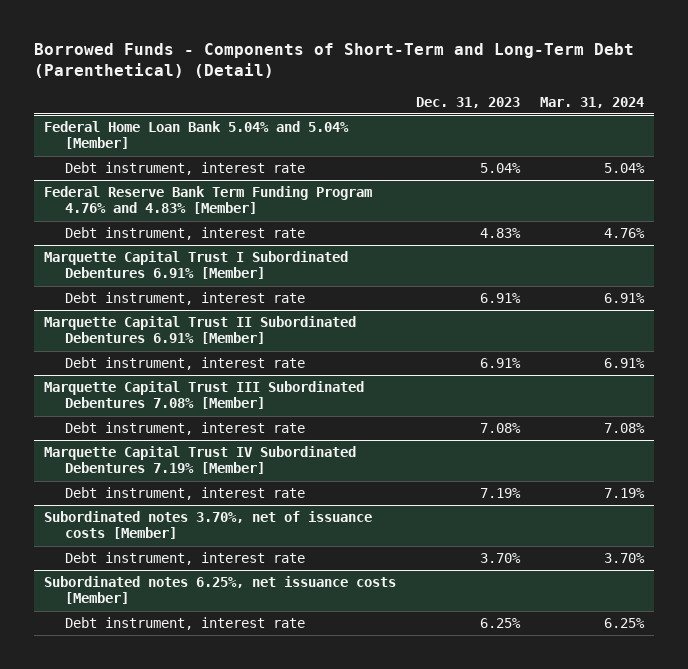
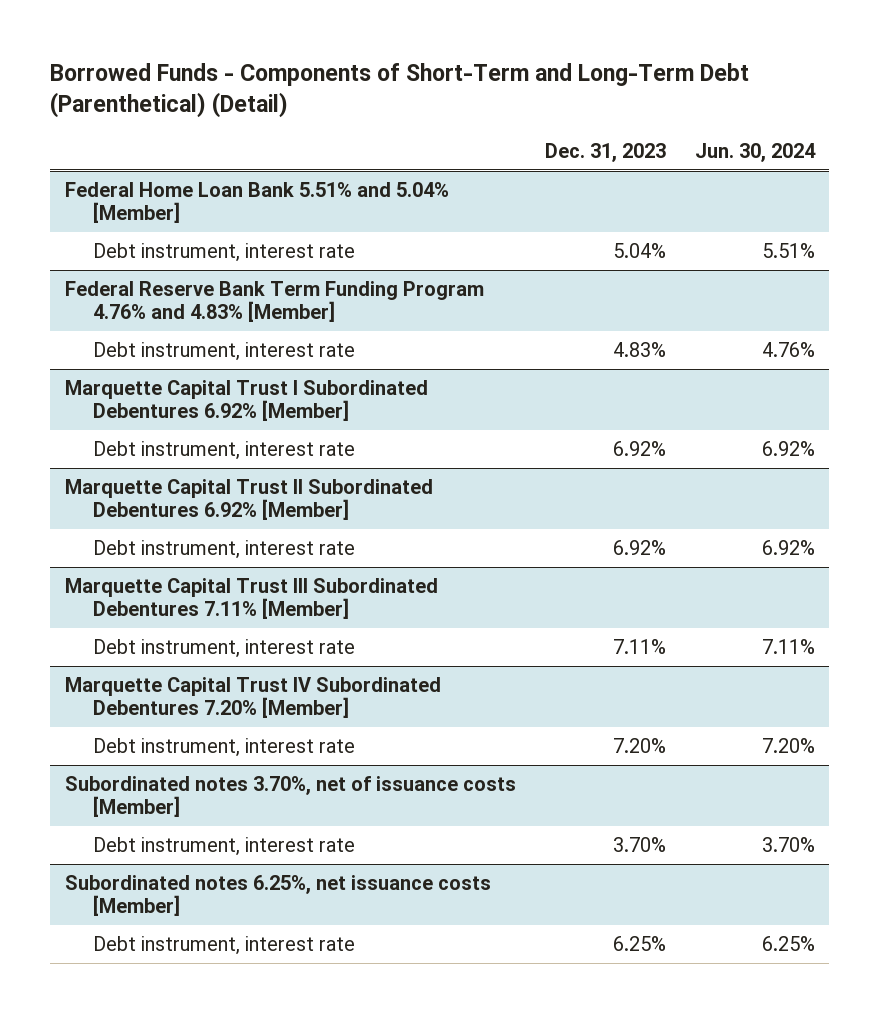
[539,96,644,108] Mar. 31, 2024 -> none
none -> [694,142,816,162] Jun. 30, 2024
[43,121,349,150] Federal Home Loan Bank 5.04% and 5.04% [Member] -> [64,181,449,223] Federal Home Loan Bank 5.51% and 5.04% [Member]
[43,251,348,280] Marquette Capital Trust I Subordinated Debentures 6.91% [Member] -> [64,379,428,421] Marquette Capital Trust I Subordinated Debentures 6.92% [Member]
[479,293,521,304] 6.91% -> [612,440,666,456] 6.92%
[43,316,356,345] Marquette Capital Trust II Subordinated Debentures 6.91% [Member] -> [64,478,433,520] Marquette Capital Trust II Subordinated Debentures 6.92% [Member]
[479,358,521,369] 6.91% -> [612,539,666,555] 6.92%
[43,381,364,410] Marquette Capital Trust III Subordinated Debentures 7.08% [Member] -> [64,577,438,619] Marquette Capital Trust III Subordinated Debentures 7.11% [Member]
[479,423,521,434] 7.08% -> [612,638,666,654] 7.11%
[43,446,356,475] Marquette Capital Trust IV Subordinated Debentures 7.19% [Member] -> [64,676,441,718] Marquette Capital Trust IV Subordinated Debentures 7.20% [Member]
[479,488,521,499] 7.19% -> [612,737,666,753] 7.20%

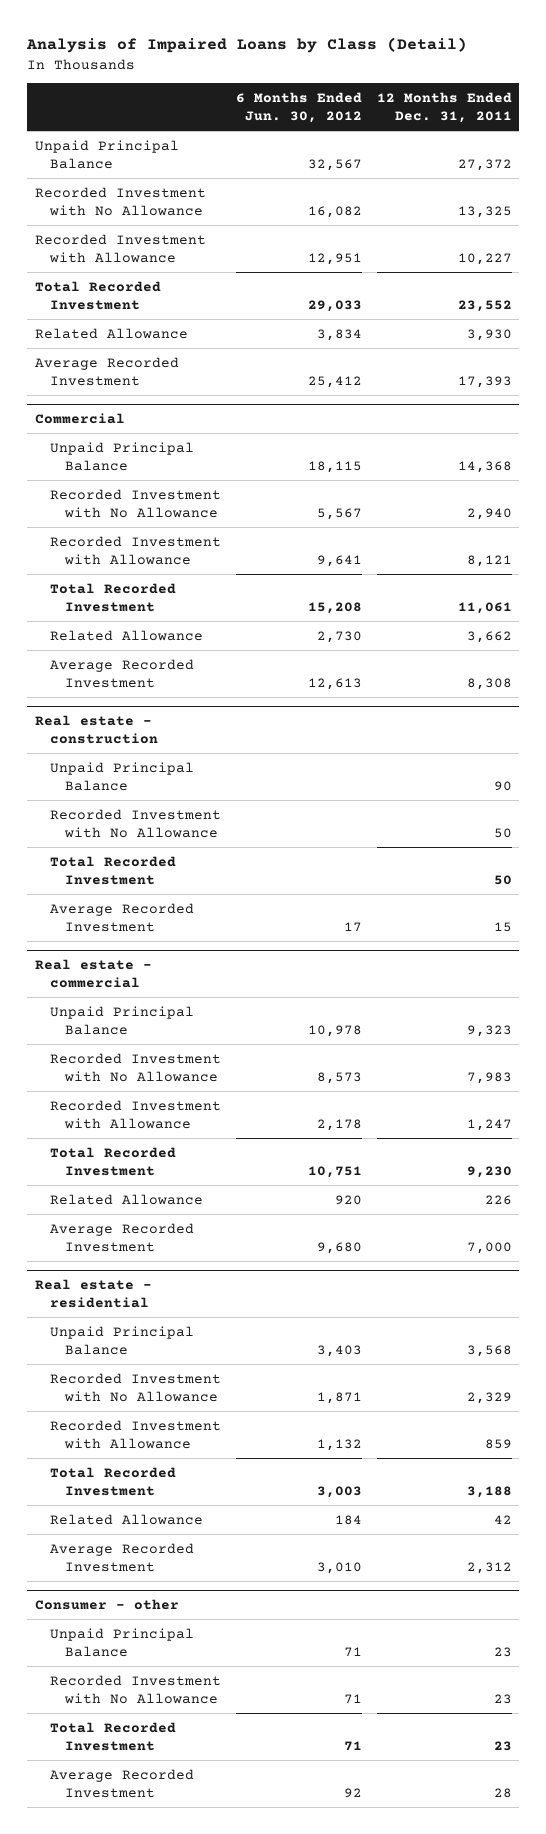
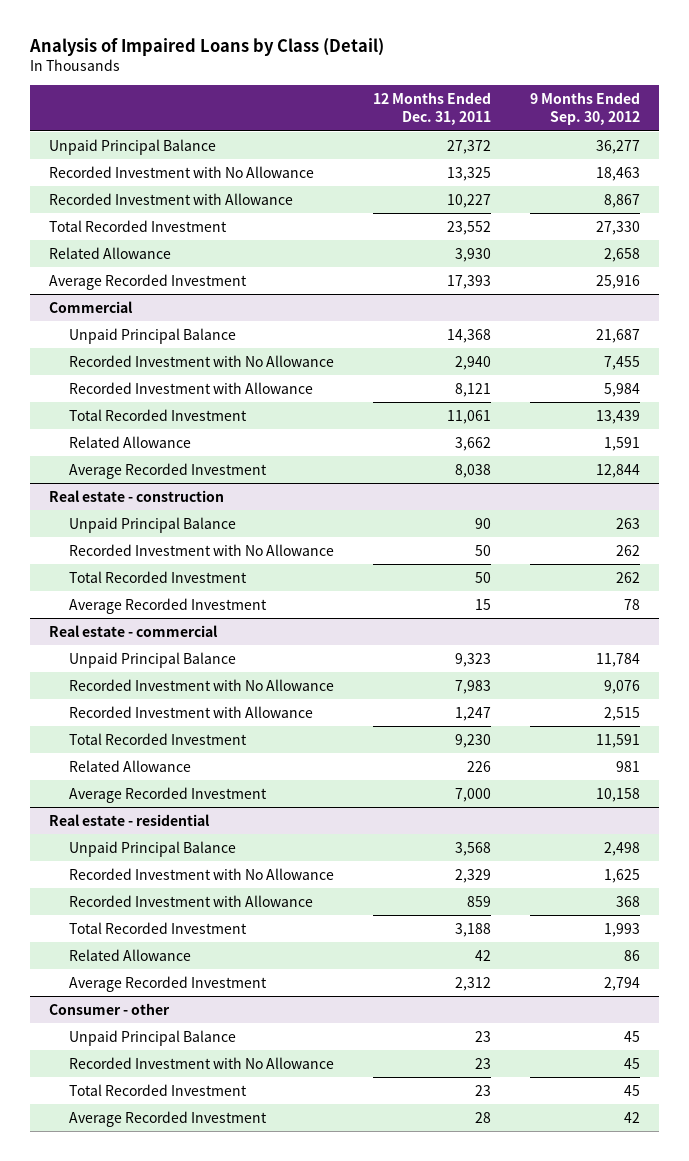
[235,91,362,123] 6 Months Ended Jun. 30, 2012 -> none
none -> [529,92,640,126] 9 Months Ended Sep. 30, 2012
[466,677,512,690] 8,308 -> [454,463,491,478] 8,038

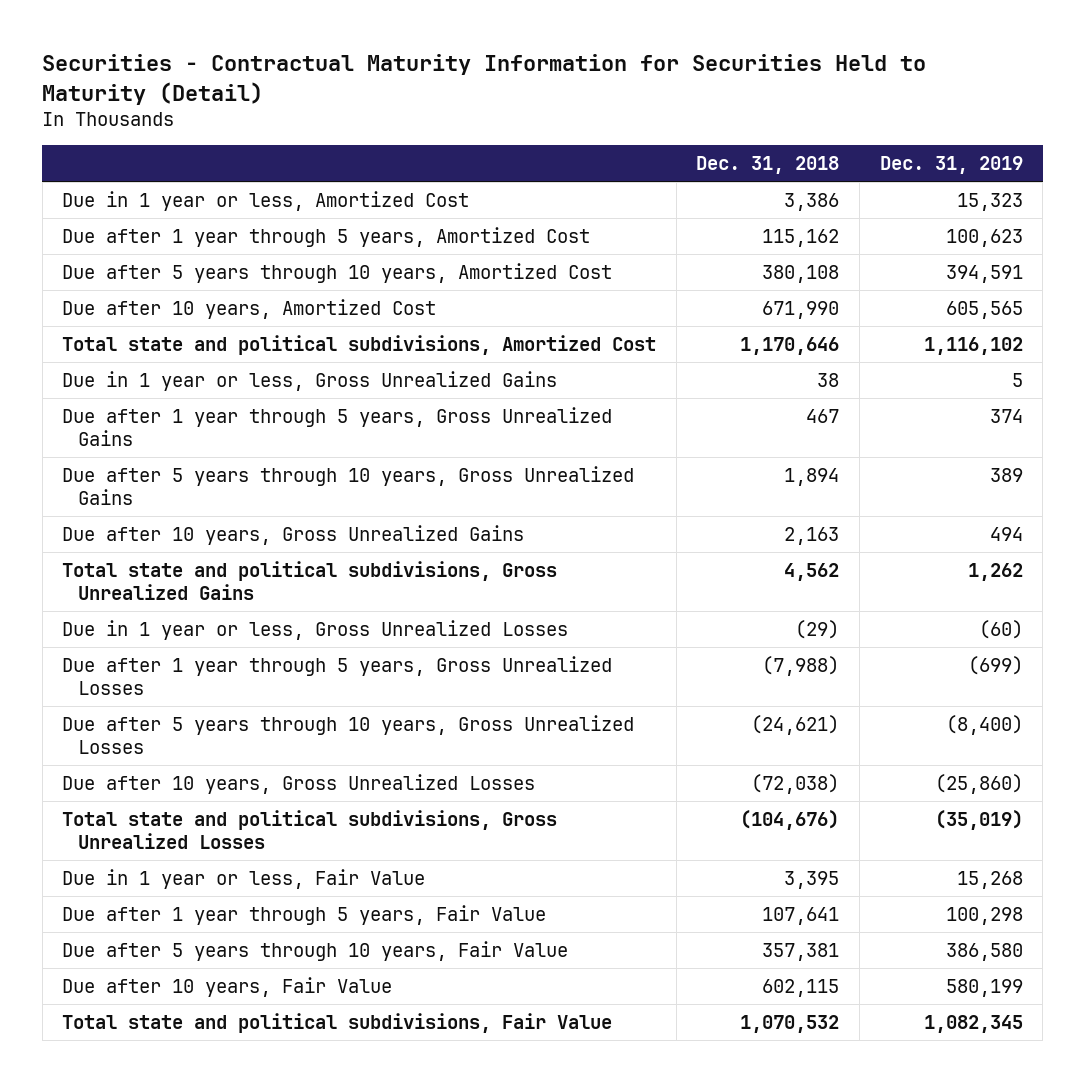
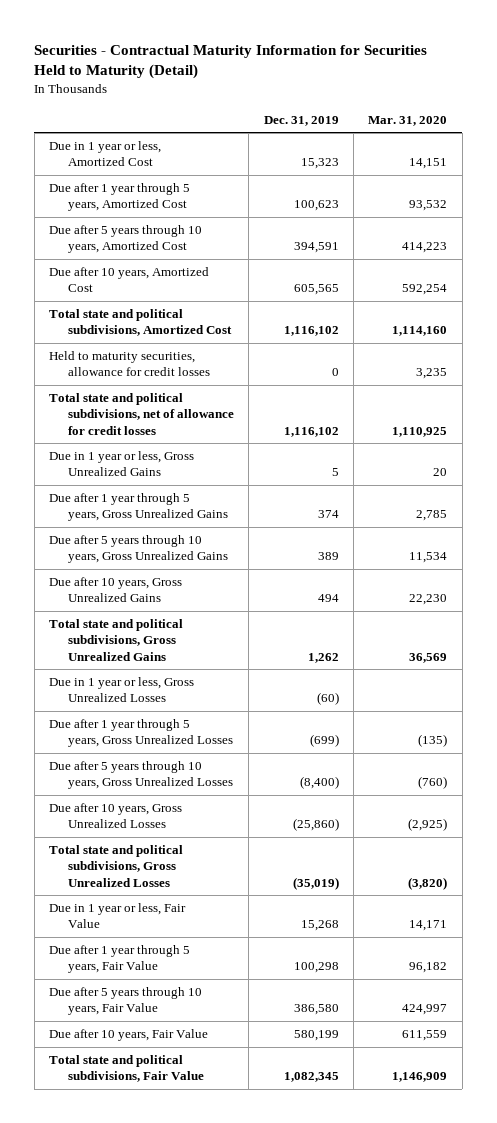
[696,156,840,175] Dec. 31, 2018 -> none
none -> [368,115,448,126] Mar. 31, 2020
none -> [49,351,210,377] Held to maturity securities, allowance for credit losses
none -> [49,393,234,435] Total state and political subdivisions, net of allowance for credit losses

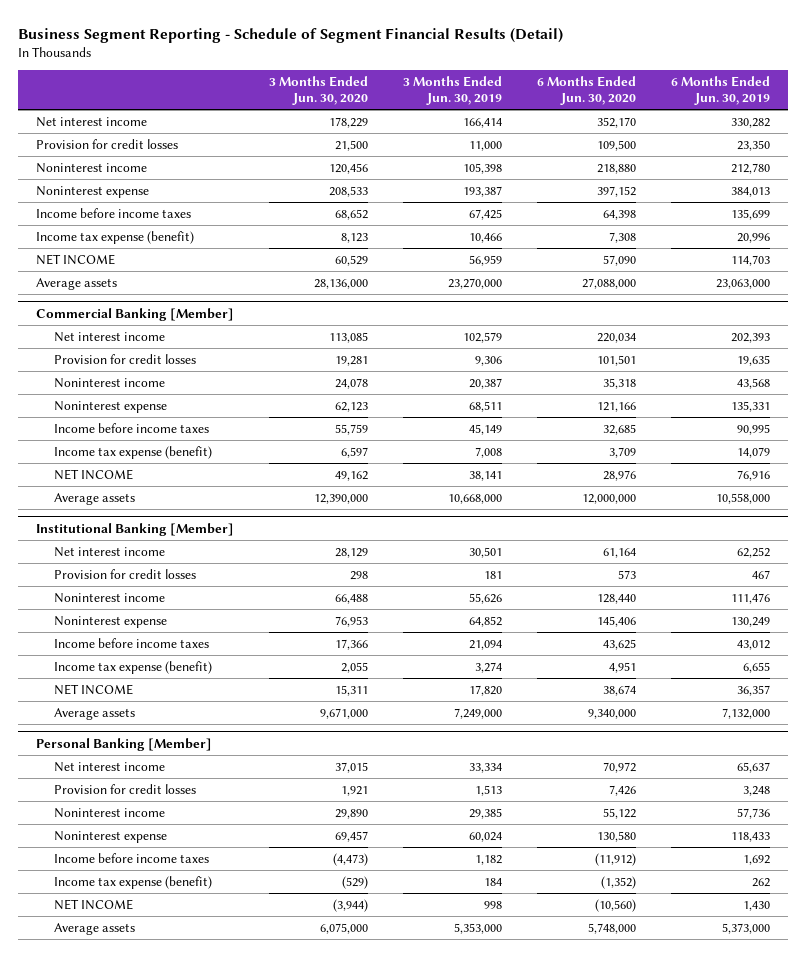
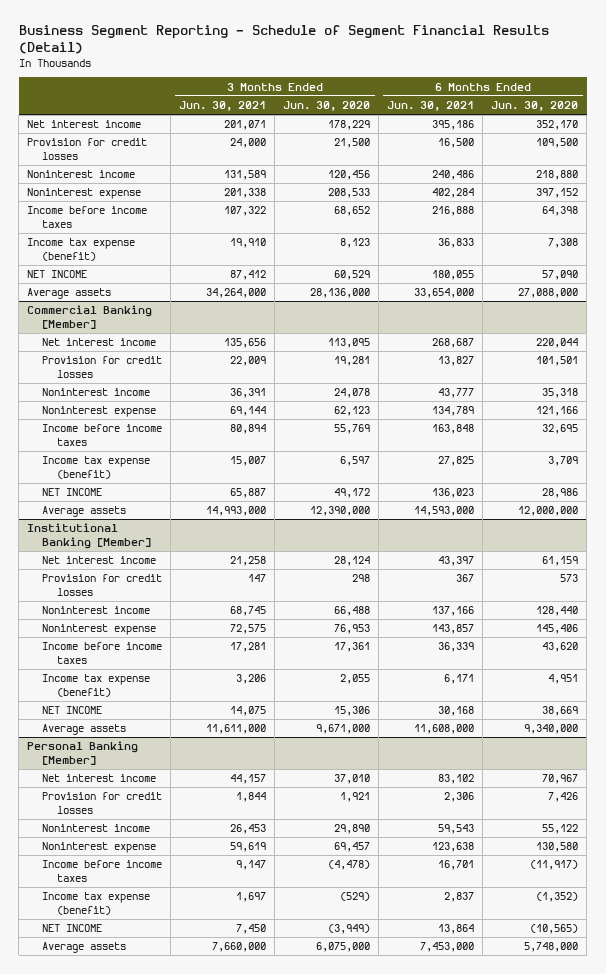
[402,76,502,106] 3 Months Ended Jun. 30, 2019 -> none
[671,76,771,106] 6 Months Ended Jun. 30, 2019 -> none
none -> [179,100,267,111] Jun. 30, 2021
none -> [387,100,475,111] Jun. 30, 2021
[328,331,368,343] 113,085 -> [328,338,371,349] 113,095
[597,332,637,343] 220,034 -> [536,338,579,349] 220,044
[334,423,368,435] 55,759 -> [334,424,371,435] 55,769
[603,423,637,435] 32,685 -> [542,424,579,435] 32,695
[334,470,368,481] 49,162 -> [334,488,371,499] 49,172
[603,469,637,481] 28,976 -> [542,488,579,499] 28,986
[334,547,368,558] 28,129 -> [334,556,371,567] 28,124
[603,547,637,558] 61,164 -> [542,556,579,567] 61,159
[334,638,368,650] 17,366 -> [334,642,371,653] 17,361
[603,638,637,650] 43,625 -> [542,642,579,653] 43,620
[334,684,368,696] 15,311 -> [334,706,371,717] 15,306
[603,684,637,696] 38,674 -> [542,706,579,717] 38,669
[334,761,368,773] 37,015 -> [334,774,371,785] 37,010
[603,761,637,773] 70,972 -> [542,774,579,785] 70,967
[332,852,368,866] (4,473) -> [328,860,371,871] (4,478)
[595,852,637,866] (11,912) -> [530,860,579,871] (11,917)
[332,898,368,912] (3,944) -> [328,924,371,935] (3,949)
[595,898,637,912] (10,560) -> [530,924,579,935] (10,565)

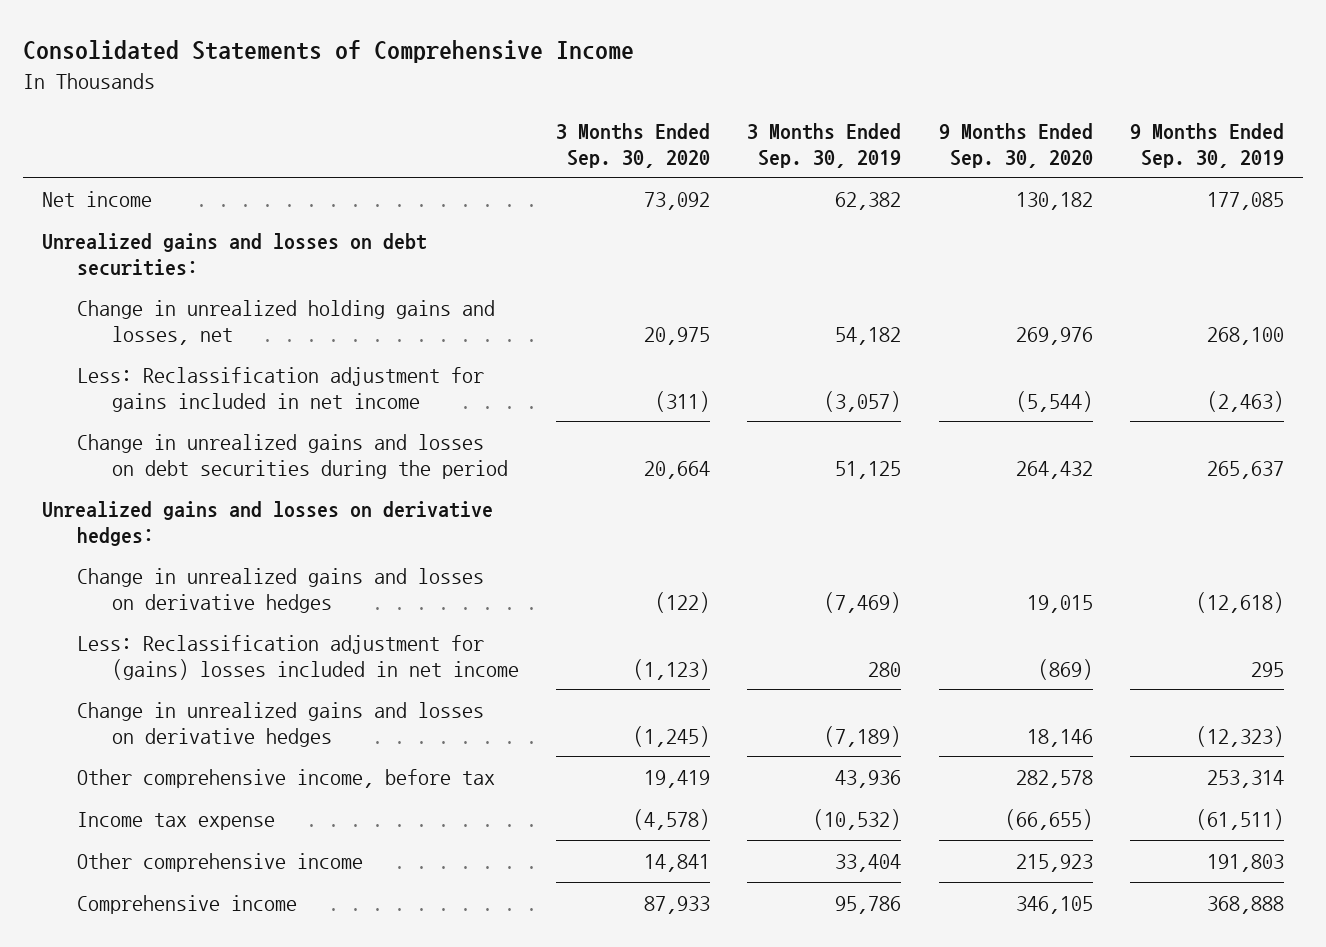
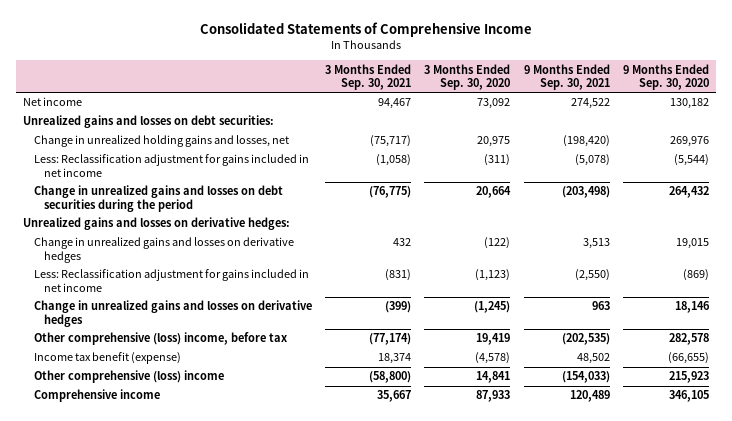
[747,122,902,168] 3 Months Ended Sep. 30, 2019 -> none
[1130,122,1285,168] 9 Months Ended Sep. 30, 2019 -> none
none -> [324,63,411,90] 3 Months Ended Sep. 30, 2021
none -> [523,63,610,90] 9 Months Ended Sep. 30, 2021
[76,634,519,680] Less: Reclassification adjustment for (gains) losses included in net income -> [33,269,309,292] Less: Reclassification adjustment for gains included in net income
[76,768,495,788] Other comprehensive income, before tax -> [33,332,287,346] Other comprehensive (loss) income, before tax
[76,811,275,830] Income tax expense -> [33,352,181,365] Income tax benefit (expense)
[76,852,363,872] Other comprehensive income -> [33,370,224,384] Other comprehensive (loss) income

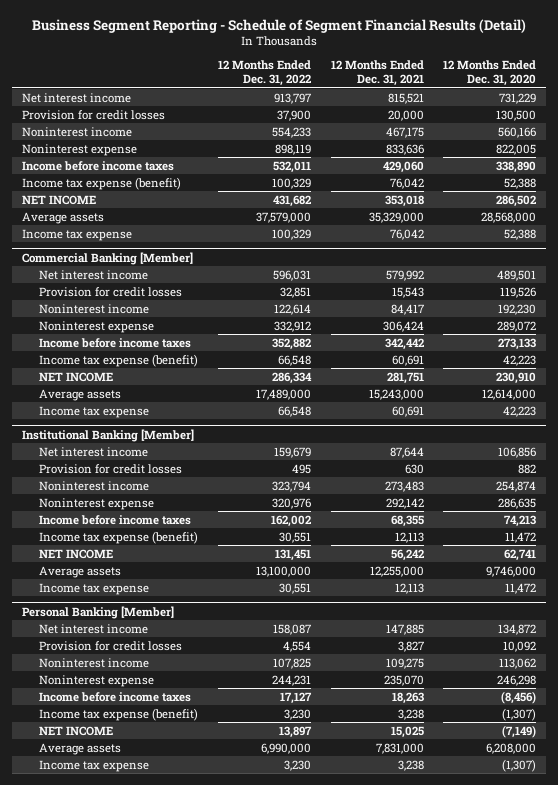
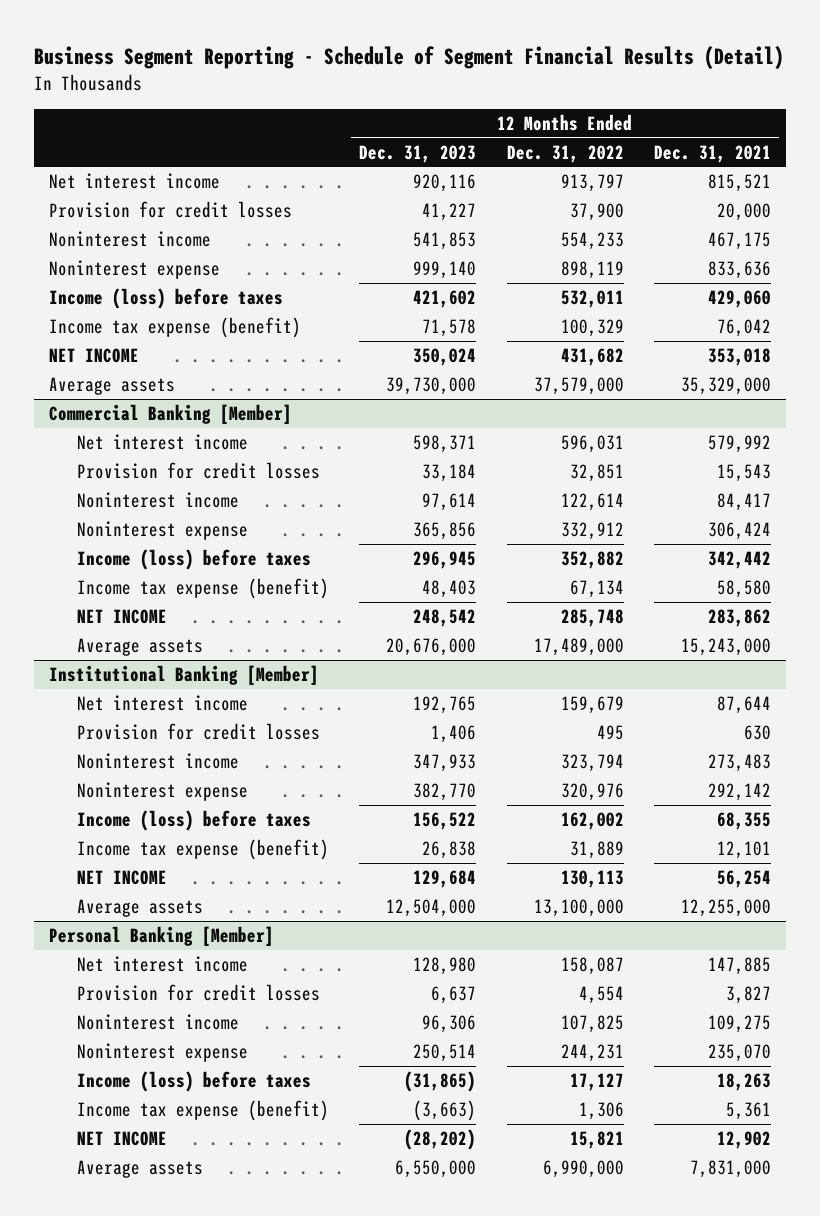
[443,60,537,87] 12 Months Ended Dec. 31, 2020 -> none
none -> [359,144,477,163] Dec. 31, 2023
[21,160,174,171] Income before income taxes -> [49,288,284,310] Income (loss) before taxes
[21,228,132,241] Income tax expense -> none
[38,337,191,348] Income before income taxes -> [76,549,311,571] Income (loss) before taxes
[277,354,311,366] 66,548 -> [569,580,624,599] 67,134
[391,354,424,366] 60,691 -> [717,580,772,599] 58,580
[271,371,312,384] 286,334 -> [560,609,624,628] 285,748
[386,371,424,384] 281,751 -> [708,609,772,628] 283,862
[38,405,149,418] Income tax expense -> none
[38,514,191,525] Income before income taxes -> [76,810,311,832] Income (loss) before taxes
[278,531,311,543] 30,551 -> [569,841,624,860] 31,889
[394,531,424,543] 12,113 -> [717,841,772,860] 12,101
[274,548,311,561] 131,451 -> [560,870,624,889] 130,113
[390,548,424,561] 56,242 -> [717,870,772,889] 56,254
[38,582,149,595] Income tax expense -> none
[38,691,191,702] Income before income taxes -> [76,1071,311,1093] Income (loss) before taxes
[283,708,311,720] 3,230 -> [578,1102,624,1121] 1,306
[397,708,424,720] 3,238 -> [726,1102,772,1121] 5,361
[278,725,312,738] 13,897 -> [569,1131,624,1150] 15,821
[390,725,424,738] 15,025 -> [717,1131,772,1150] 12,902
[38,759,149,772] Income tax expense -> none

